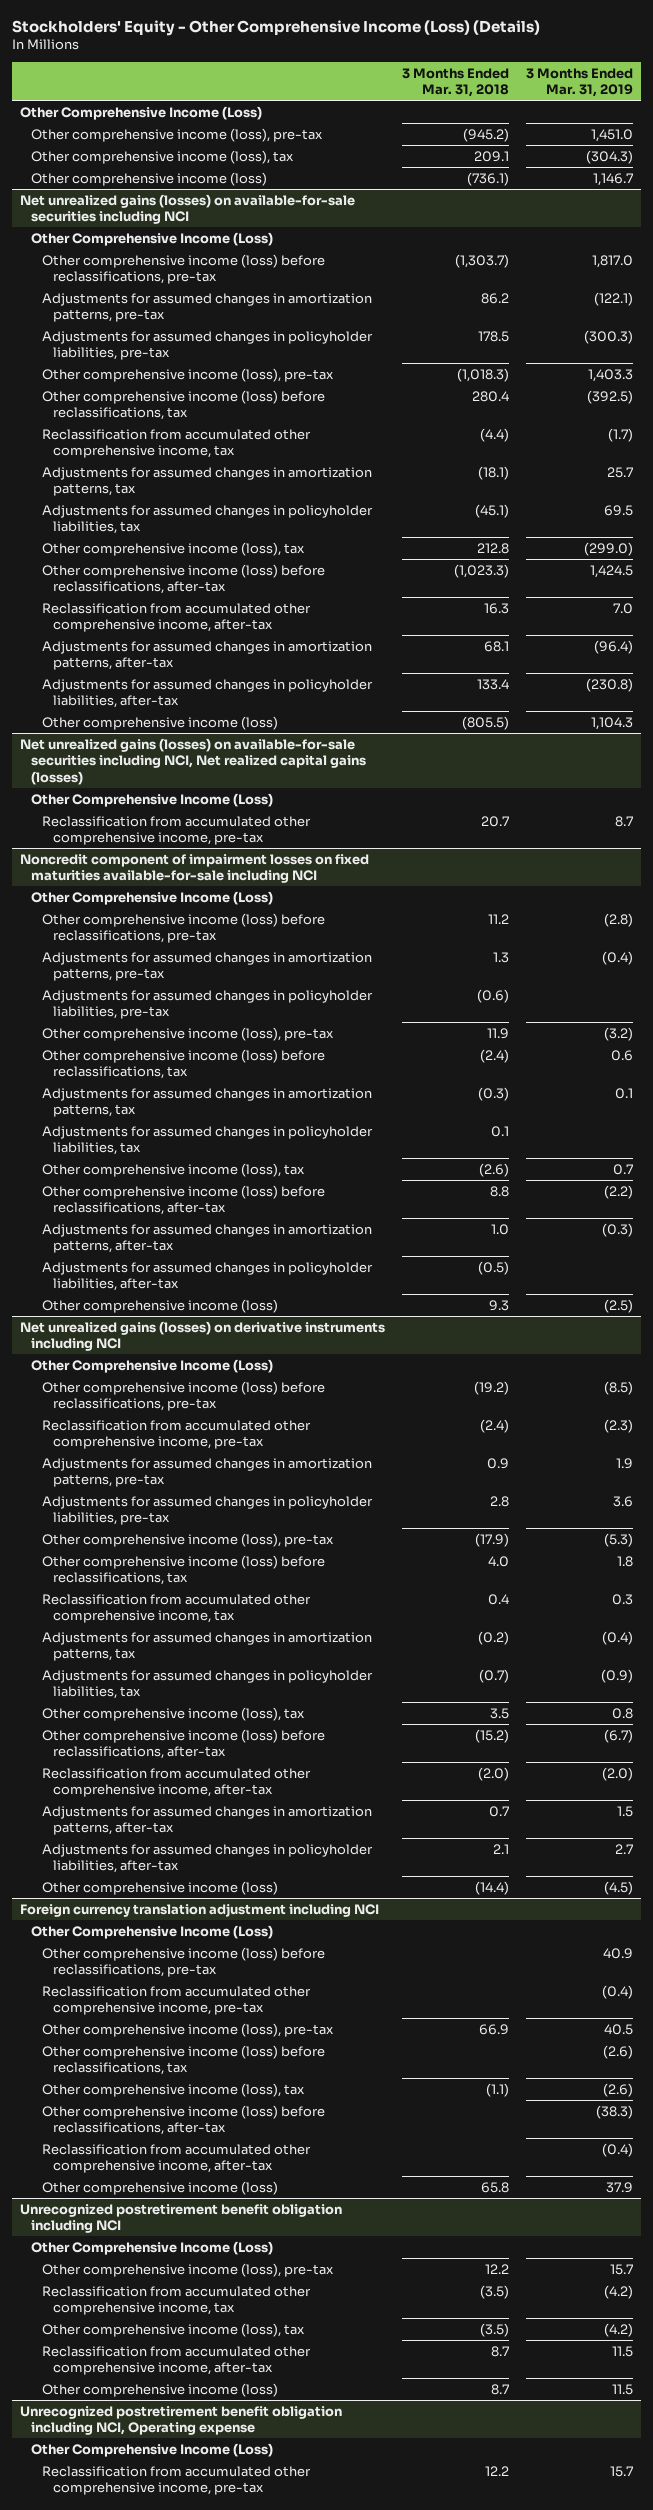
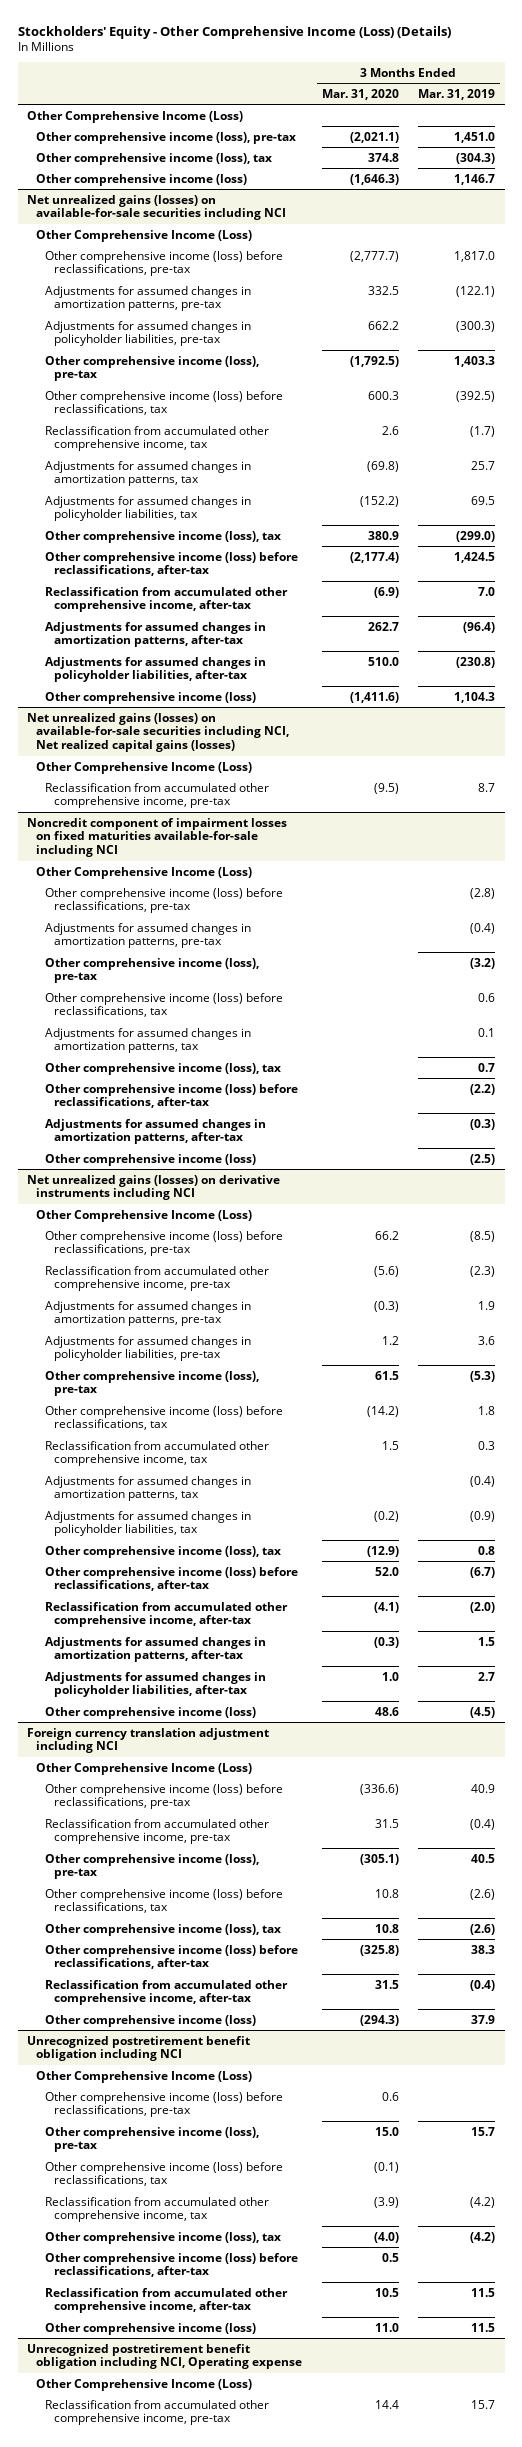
[401,67,509,98] 3 Months Ended Mar. 31, 2018 -> none
none -> [321,89,399,101] Mar. 31, 2020
[42,989,374,1020] Adjustments for assumed changes in policyholder liabilities, pre-tax -> none
[42,1125,374,1156] Adjustments for assumed changes in policyholder liabilities, tax -> none
[42,1261,374,1292] Adjustments for assumed changes in policyholder liabilities, after-tax -> none
[595,2104,633,2119] (38.3) -> [471,1944,496,1954] 38.3
none -> [45,2091,284,2118] Other comprehensive income (loss) before reclassifications, pre-tax
none -> [45,2161,284,2187] Other comprehensive income (loss) before reclassifications, tax
none -> [45,2252,299,2278] Other comprehensive income (loss) before reclassifications, after-tax

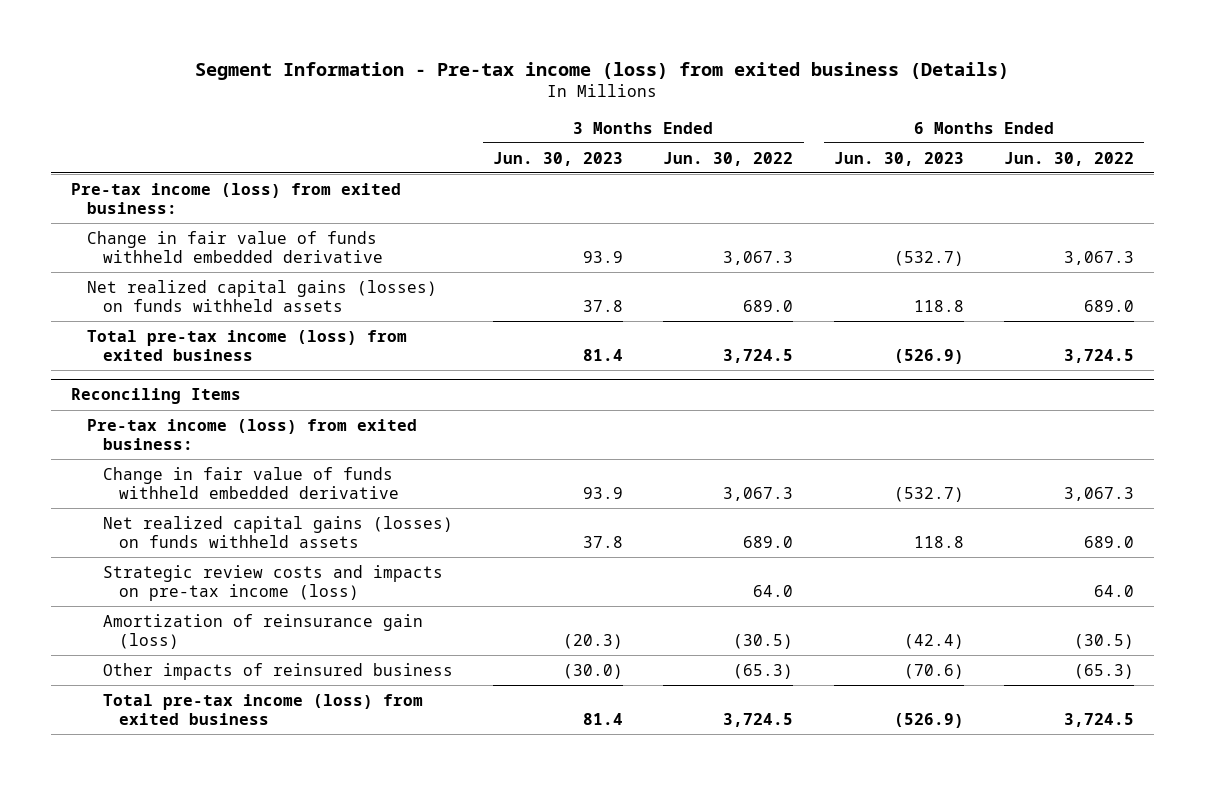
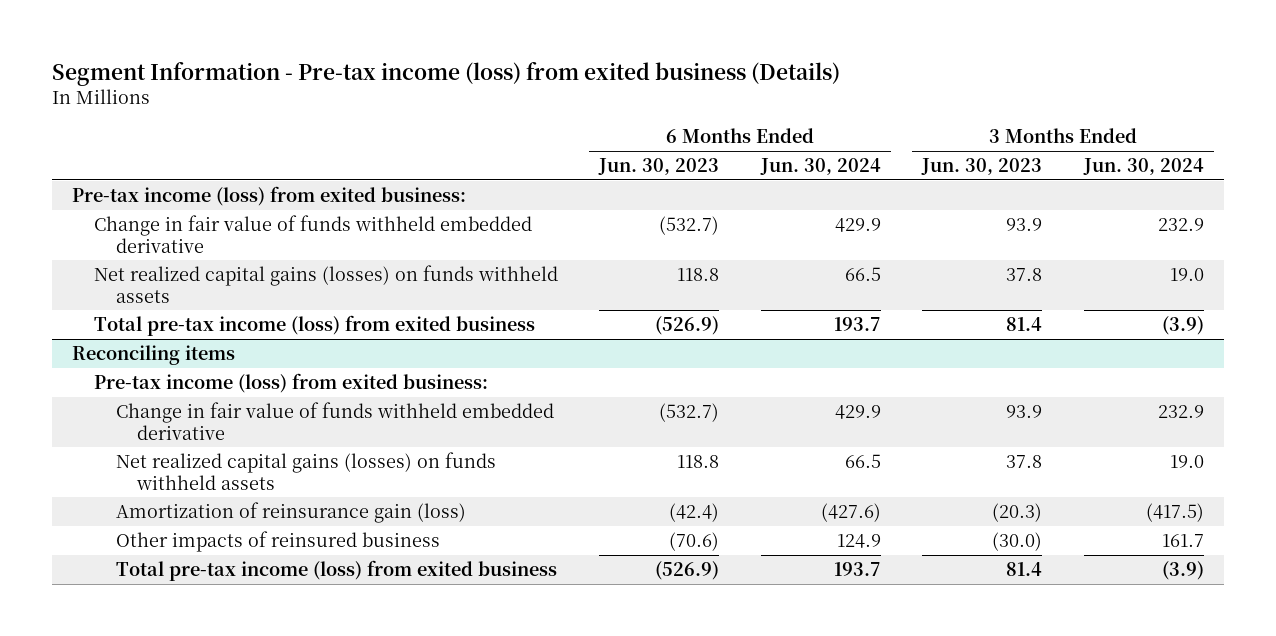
[663,151,794,166] Jun. 30, 2022 -> none
[1003,151,1134,166] Jun. 30, 2022 -> none
none -> [759,158,881,176] Jun. 30, 2024
none -> [1082,158,1204,176] Jun. 30, 2024
[71,388,242,405] Reconciling Items -> [72,345,236,366] Reconciling items
[103,564,444,602] Strategic review costs and impacts on pre-tax income (loss) -> none

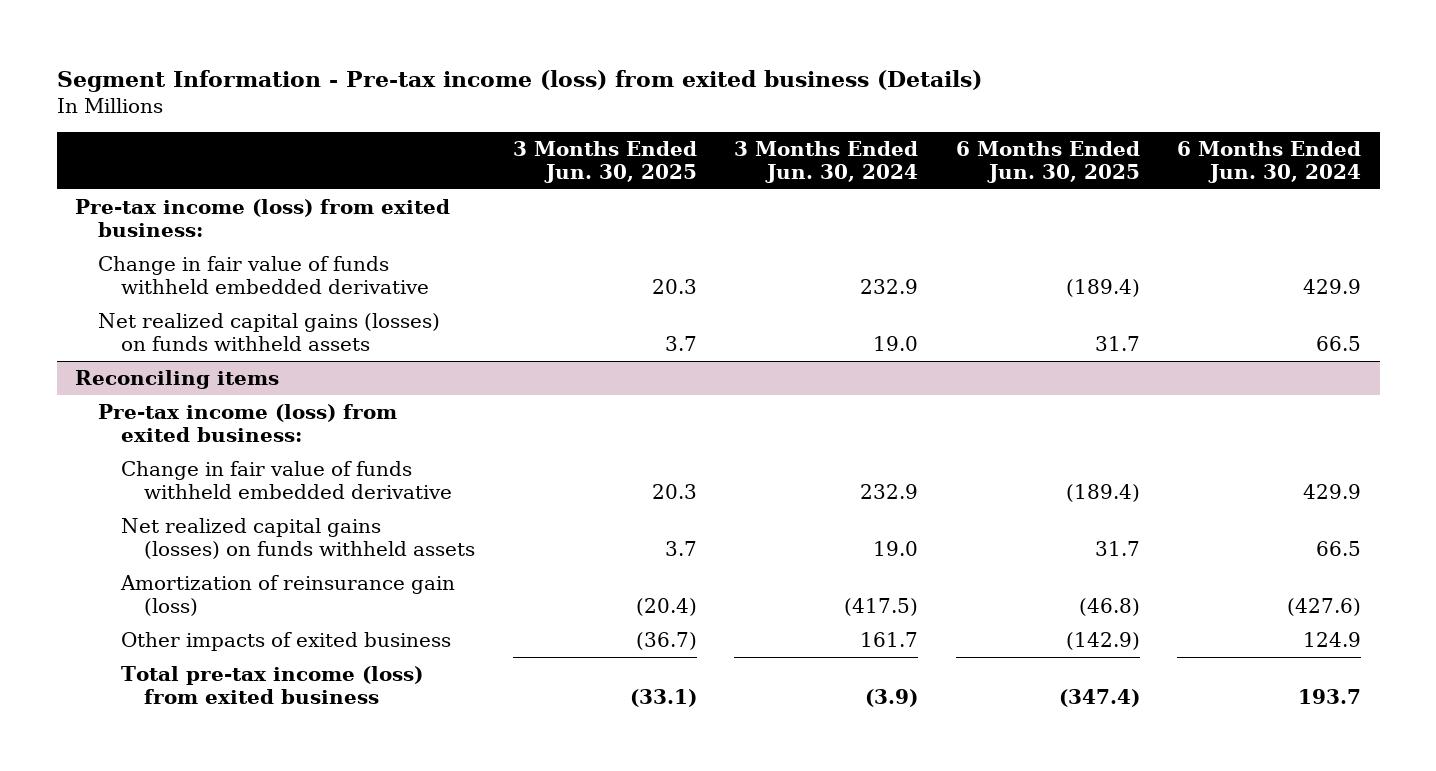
[598,158,720,176] Jun. 30, 2023 -> none
[921,158,1043,176] Jun. 30, 2023 -> none
none -> [512,141,697,183] 3 Months Ended Jun. 30, 2025
none -> [955,141,1140,183] 6 Months Ended Jun. 30, 2025
[93,315,535,337] Total pre-tax income (loss) from exited business -> none
[115,531,440,553] Other impacts of reinsured business -> [121,632,452,652] Other impacts of exited business

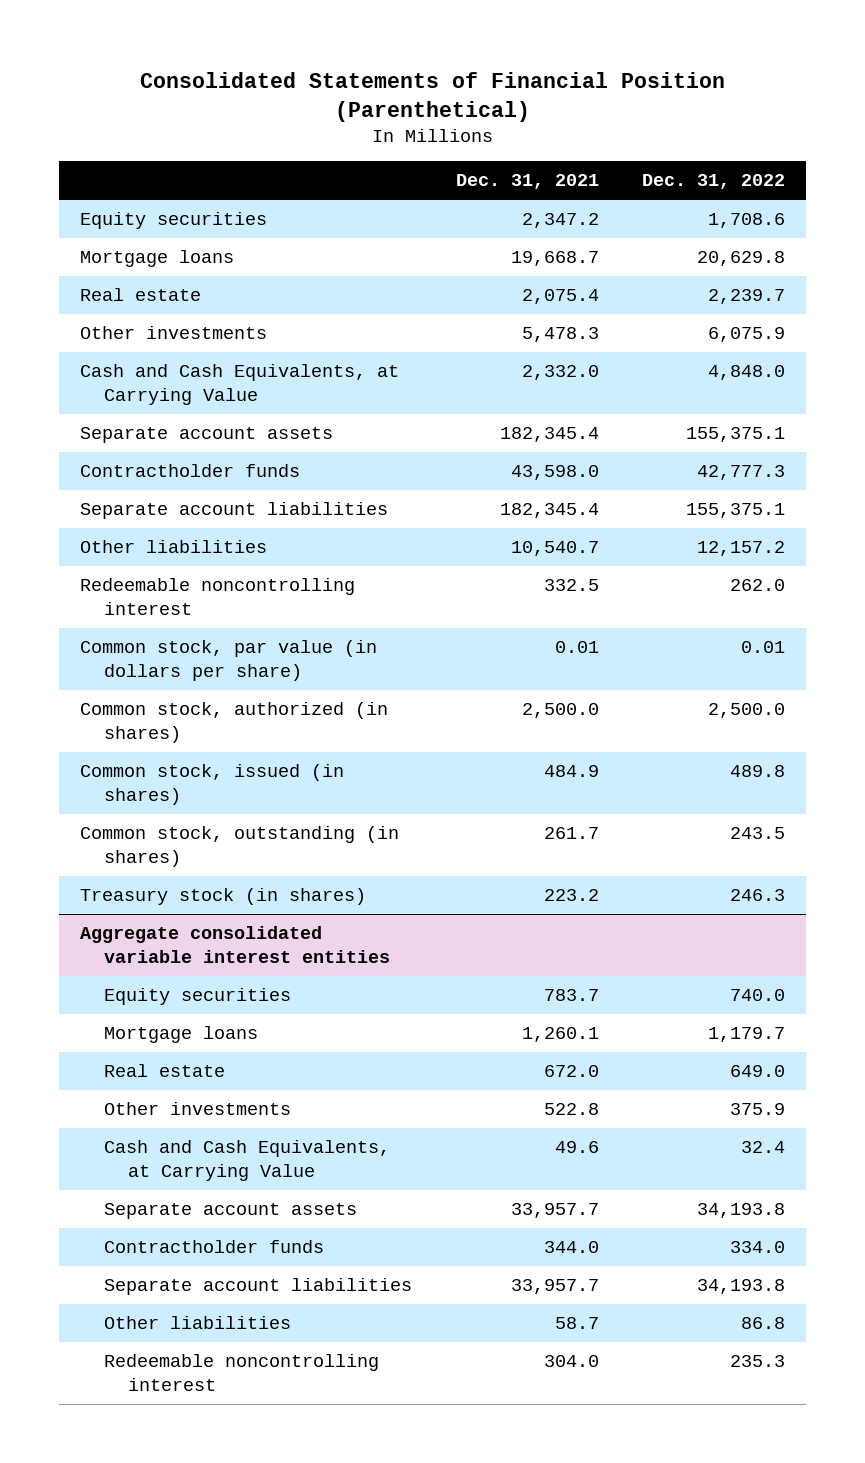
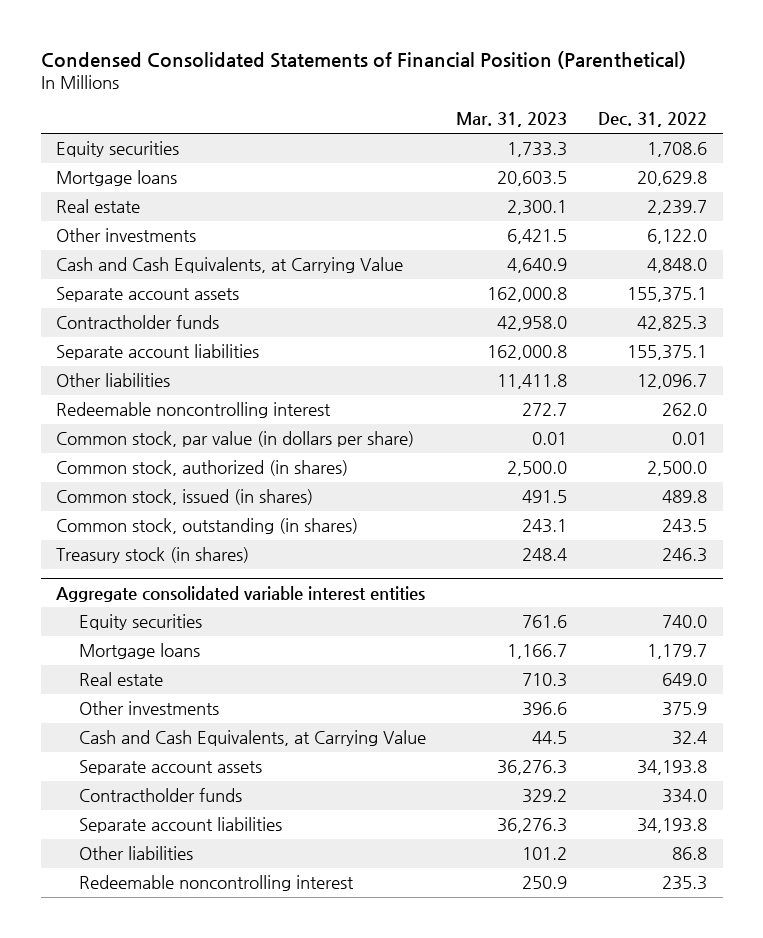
[139,71,725,122] Consolidated Statements of Financial Position (Parenthetical) -> [40,51,686,70] Condensed Consolidated Statements of Financial Position (Parenthetical)
[455,174,599,190] Dec. 31, 2021 -> none
none -> [456,112,568,128] Mar. 31, 2023
[707,327,785,343] 6,075.9 -> [647,228,708,244] 6,122.0
[696,465,785,481] 42,777.3 -> [637,315,708,331] 42,825.3
[696,541,785,557] 12,157.2 -> [637,373,708,389] 12,096.7

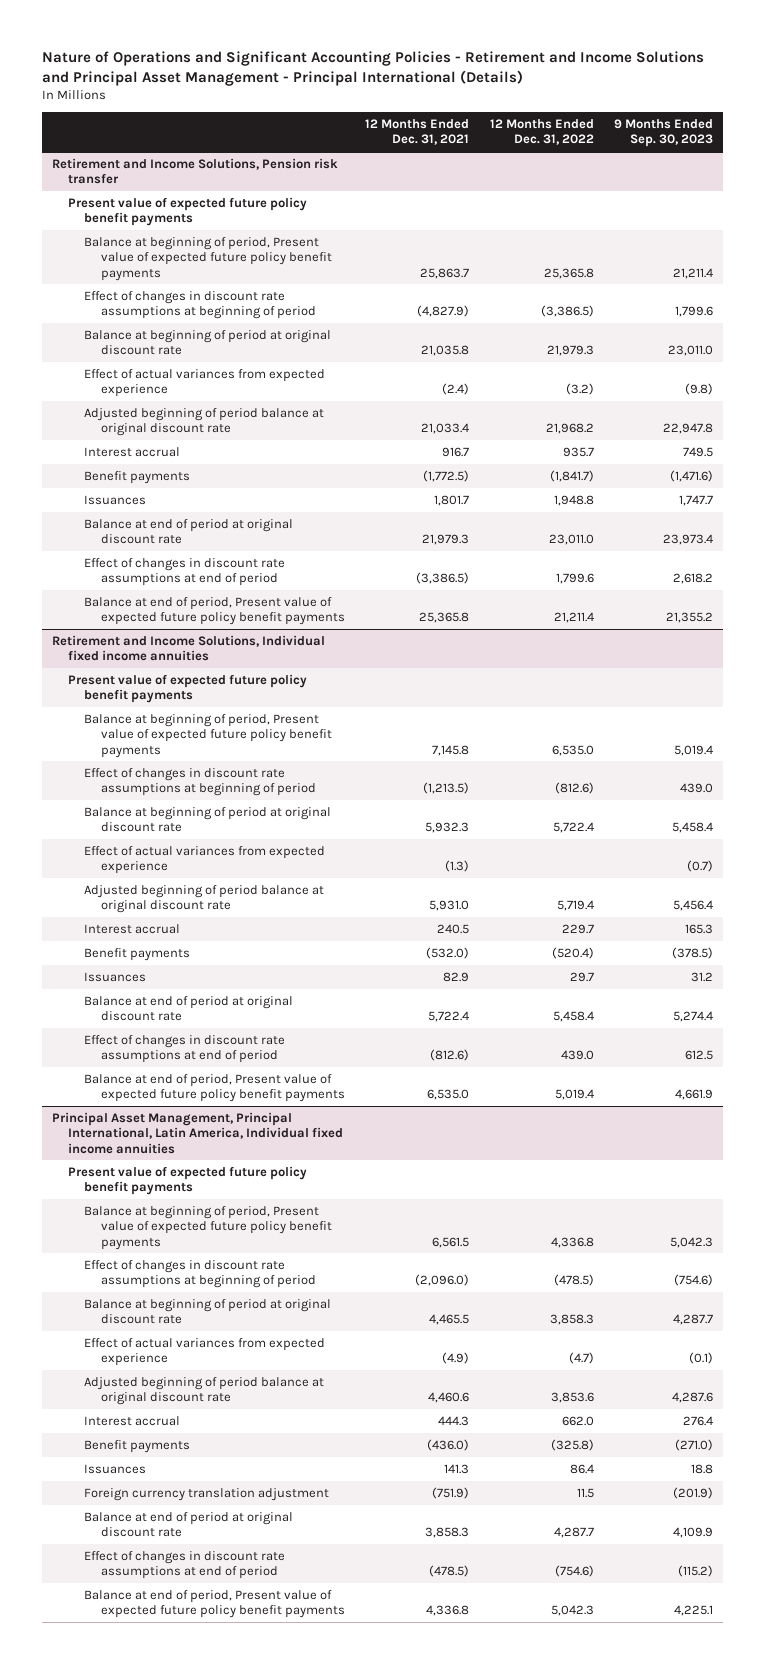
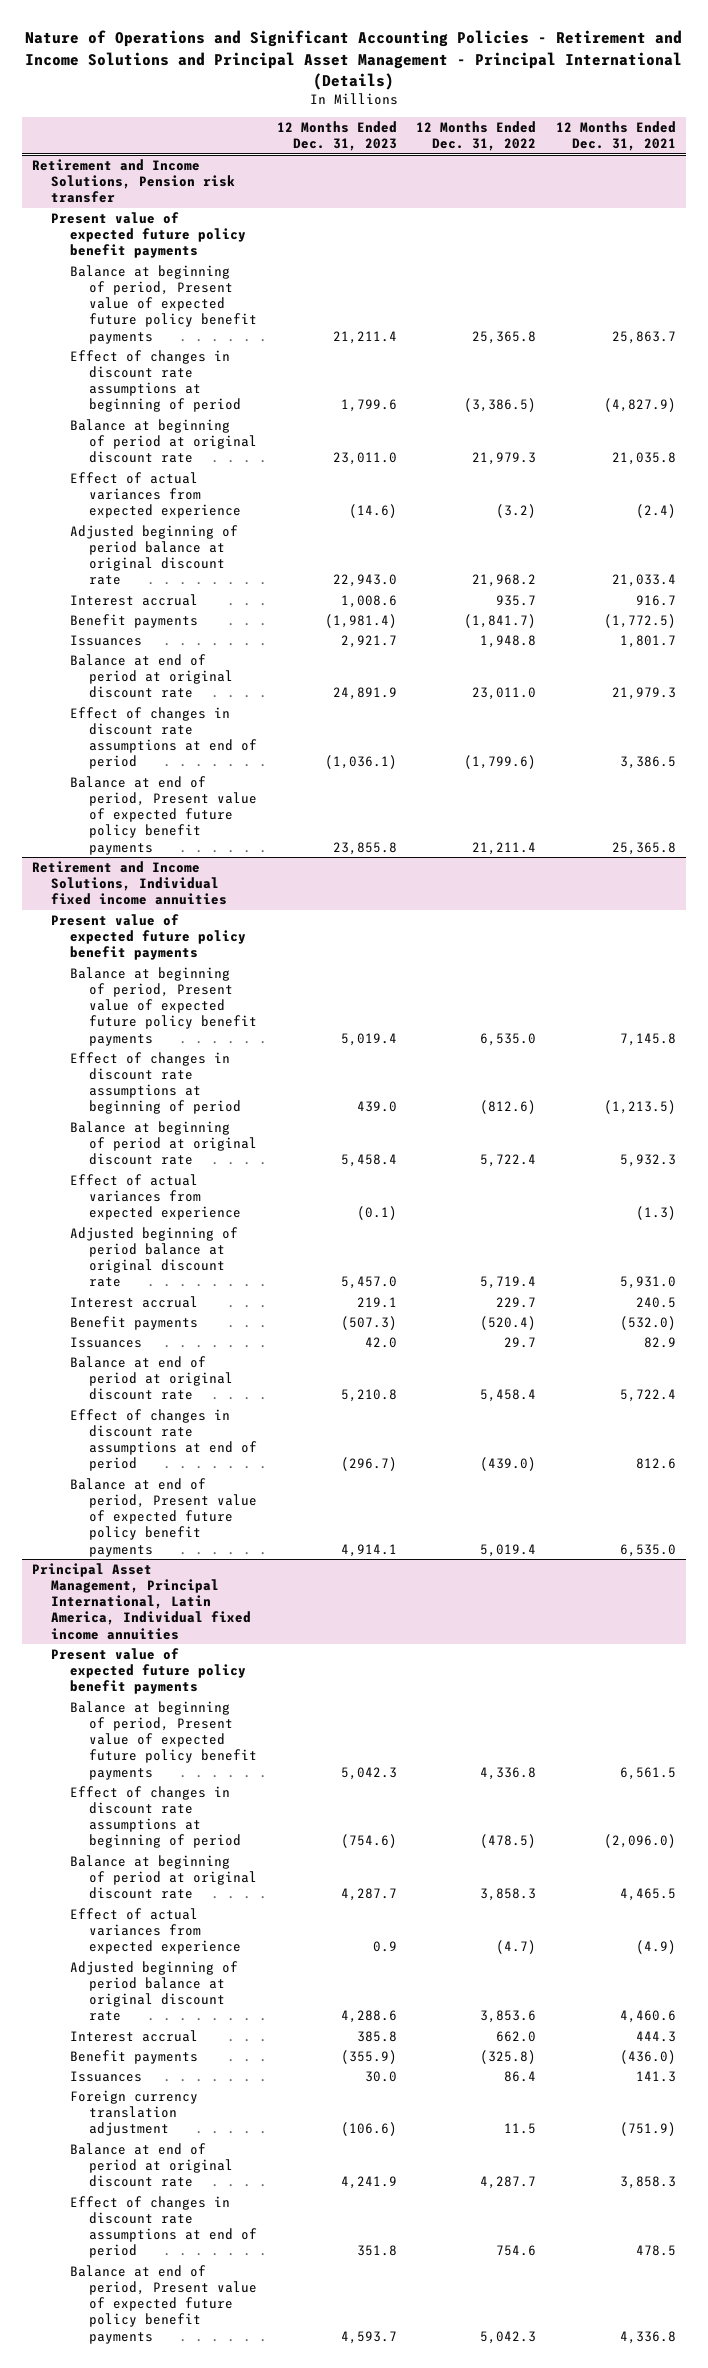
[614,118,714,148] 9 Months Ended Sep. 30, 2023 -> none
none -> [276,121,397,152] 12 Months Ended Dec. 31, 2023
[416,572,470,585] (3,386.5) -> [619,756,676,770] 3,386.5
[555,573,594,585] 1,799.6 -> [464,755,537,770] (1,799.6)
[430,1049,470,1062] (812.6) -> [635,1458,676,1470] 812.6
[560,1050,594,1061] 439.0 -> [480,1457,537,1472] (439.0)
[429,1565,470,1578] (478.5) -> [635,2245,676,2257] 478.5
[554,1565,594,1578] (754.6) -> [496,2245,537,2257] 754.6

